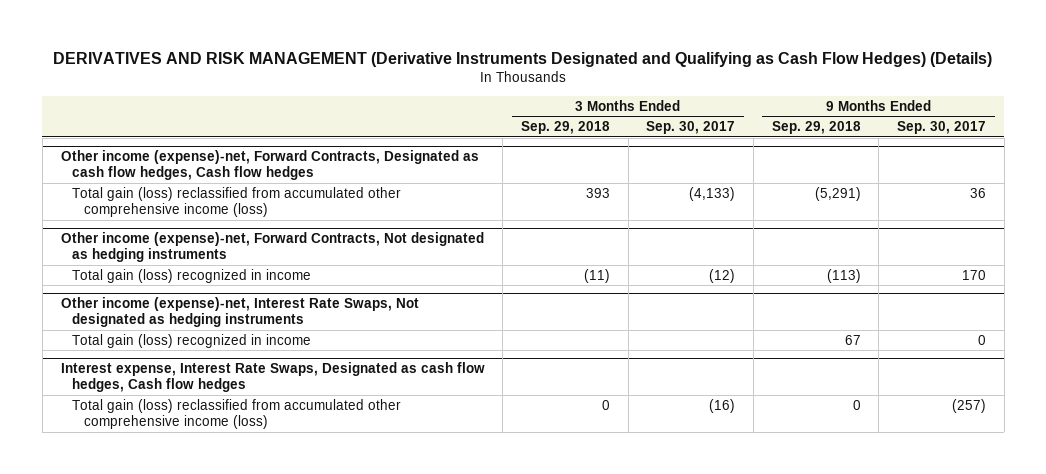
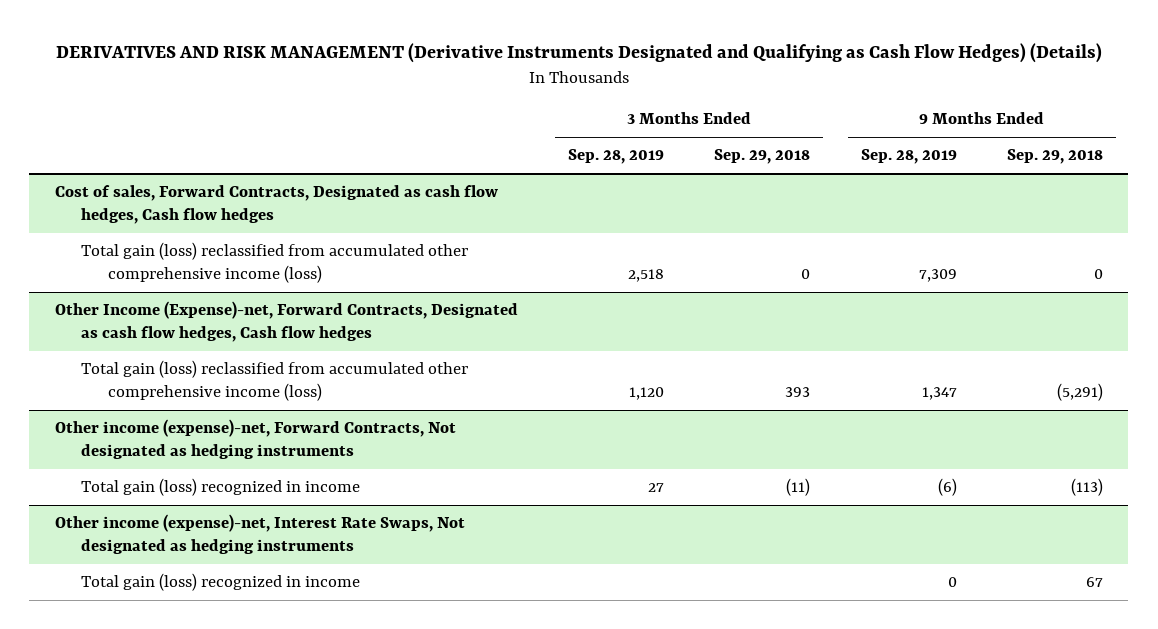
[646,121,736,135] Sep. 30, 2017 -> none
[896,121,986,135] Sep. 30, 2017 -> none
none -> [567,149,664,165] Sep. 28, 2019
none -> [860,149,957,165] Sep. 28, 2019
none -> [54,185,498,225] Cost of sales, Forward Contracts, Designated as cash flow hedges, Cash flow hedges
none -> [81,242,469,284] Total gain (loss) reclassified from accumulated other comprehensive income (loss)
[60,150,479,181] Other income (expense)-net, Forward Contracts, Designated as cash flow hedges, Cash flow hedges -> [54,301,518,343] Other Income (Expense)-net, Forward Contracts, Designated as cash flow hedges, Cash flow hedges
[60,362,485,393] Interest expense, Interest Rate Swaps, Designated as cash flow hedges, Cash flow hedges -> none
[72,398,402,430] Total gain (loss) reclassified from accumulated other comprehensive income (loss) -> none

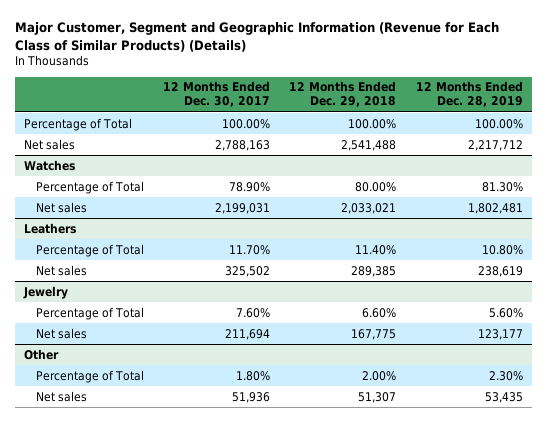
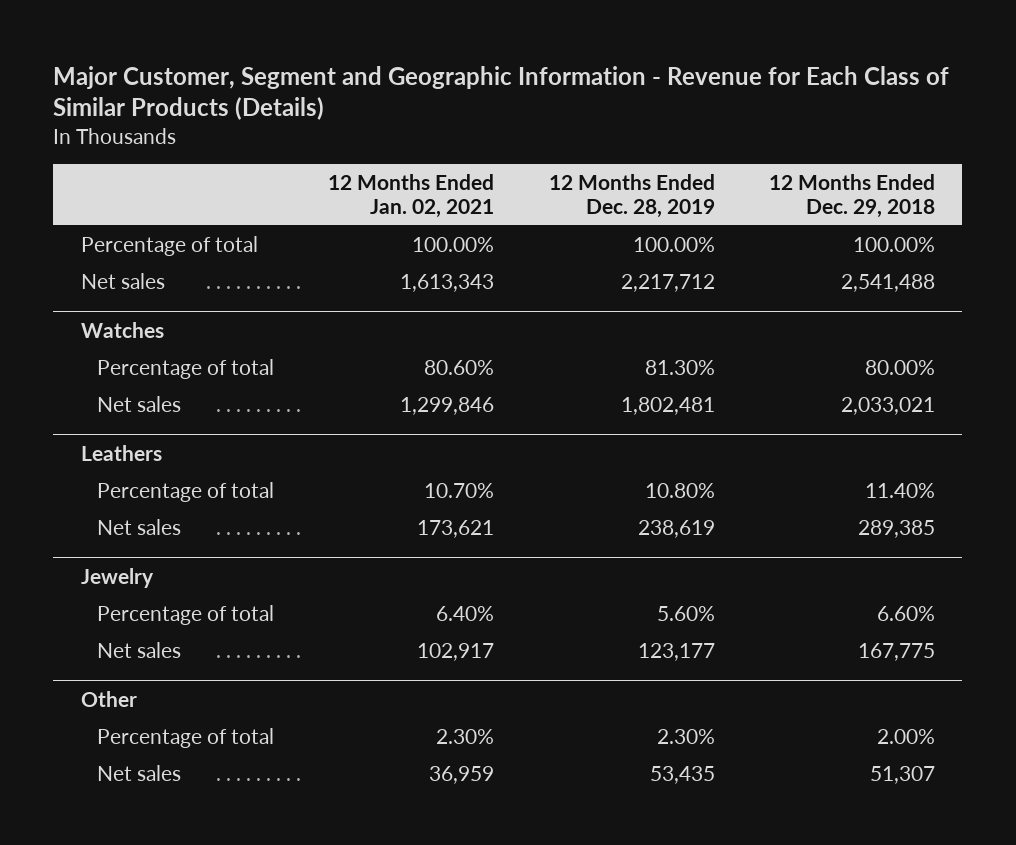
[14,22,499,52] Major Customer, Segment and Geographic Information (Revenue for Each Class of Similar Products) (Details) -> [53,65,950,121] Major Customer, Segment and Geographic Information - Revenue for Each Class of Similar Products (Details)
[162,81,270,108] 12 Months Ended Dec. 30, 2017 -> none
none -> [328,174,495,218] 12 Months Ended Jan. 02, 2021
[24,117,133,131] Percentage of Total -> [80,235,258,256] Percentage of total
[35,180,144,194] Percentage of Total -> [96,358,274,379] Percentage of total
[35,243,144,257] Percentage of Total -> [96,481,274,502] Percentage of total
[35,306,144,320] Percentage of Total -> [96,604,274,625] Percentage of total
[35,369,144,383] Percentage of Total -> [96,727,274,748] Percentage of total

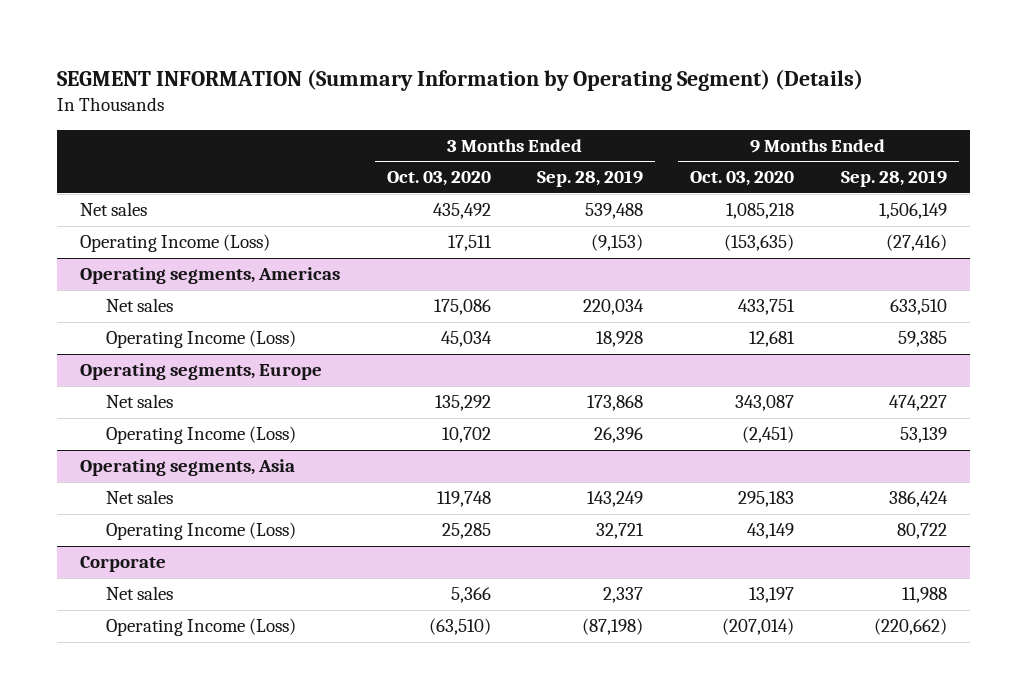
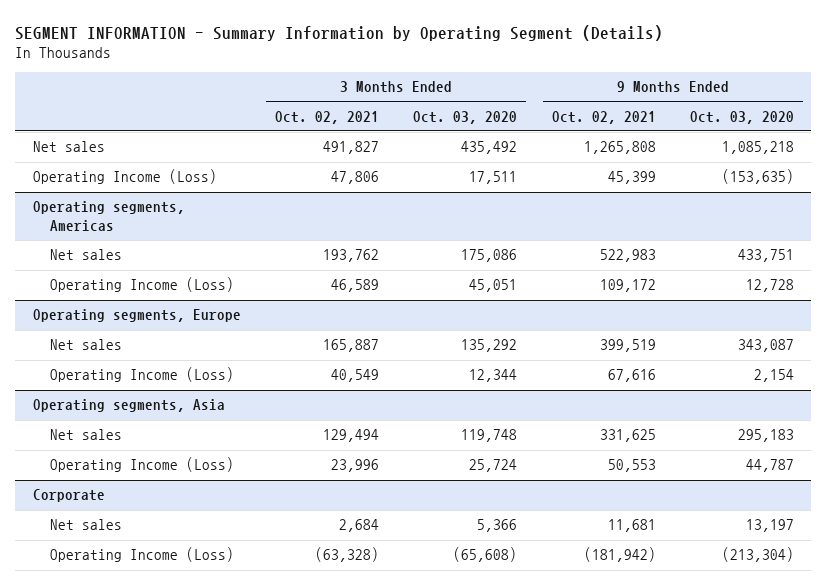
[56,68,863,91] SEGMENT INFORMATION (Summary Information by Operating Segment) (Details) -> [15,24,664,41] SEGMENT INFORMATION - Summary Information by Operating Segment (Details)
[537,170,644,188] Sep. 28, 2019 -> none
[840,170,947,188] Sep. 28, 2019 -> none
none -> [274,110,379,124] Oct. 02, 2021
none -> [551,110,656,124] Oct. 02, 2021
[440,331,492,348] 45,034 -> [469,279,518,293] 45,051
[749,331,796,348] 12,681 -> [745,279,794,293] 12,728
[441,427,491,444] 10,702 -> [469,369,518,383] 12,344
[742,426,795,444] (2,451) -> [753,369,794,383] 2,154
[441,523,491,540] 25,285 -> [469,459,518,473] 25,724
[747,523,795,540] 43,149 -> [745,459,794,473] 44,787
[428,618,491,636] (63,510) -> [453,547,518,563] (65,608)
[722,618,795,636] (207,014) -> [721,547,794,563] (213,304)

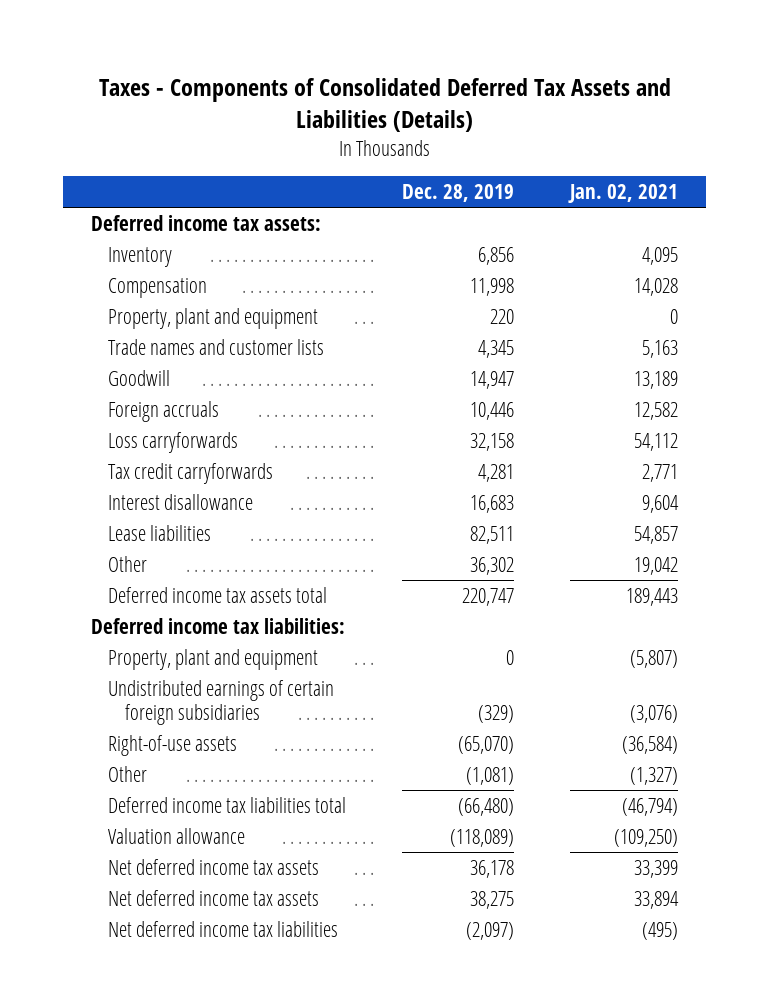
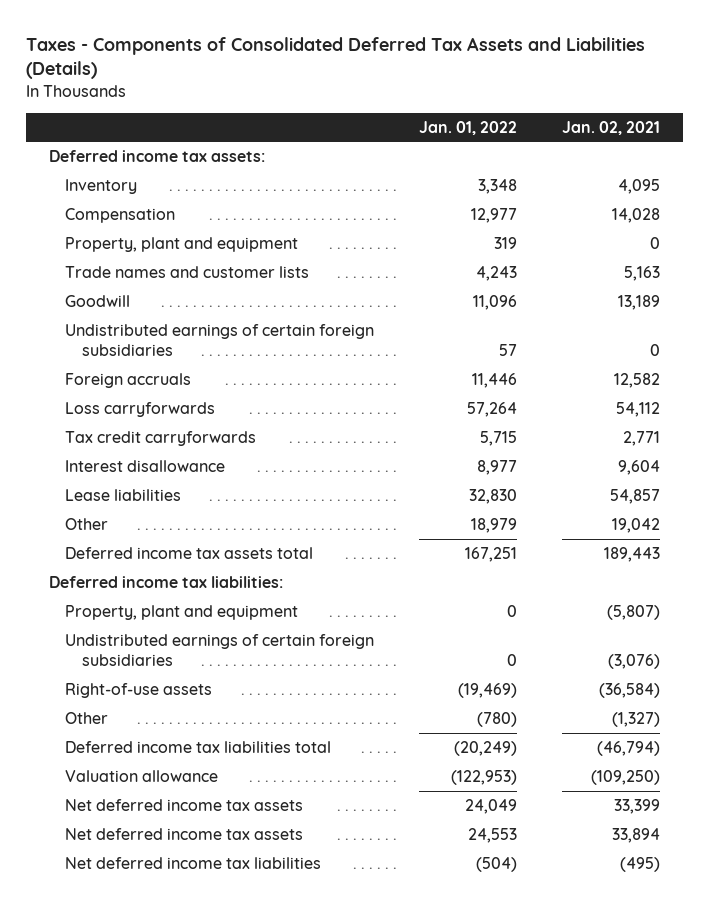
[402,184,515,203] Dec. 28, 2019 -> none
none -> [419,120,518,135] Jan. 01, 2022
none -> [65,323,375,357] Undistributed earnings of certain foreign subsidiaries

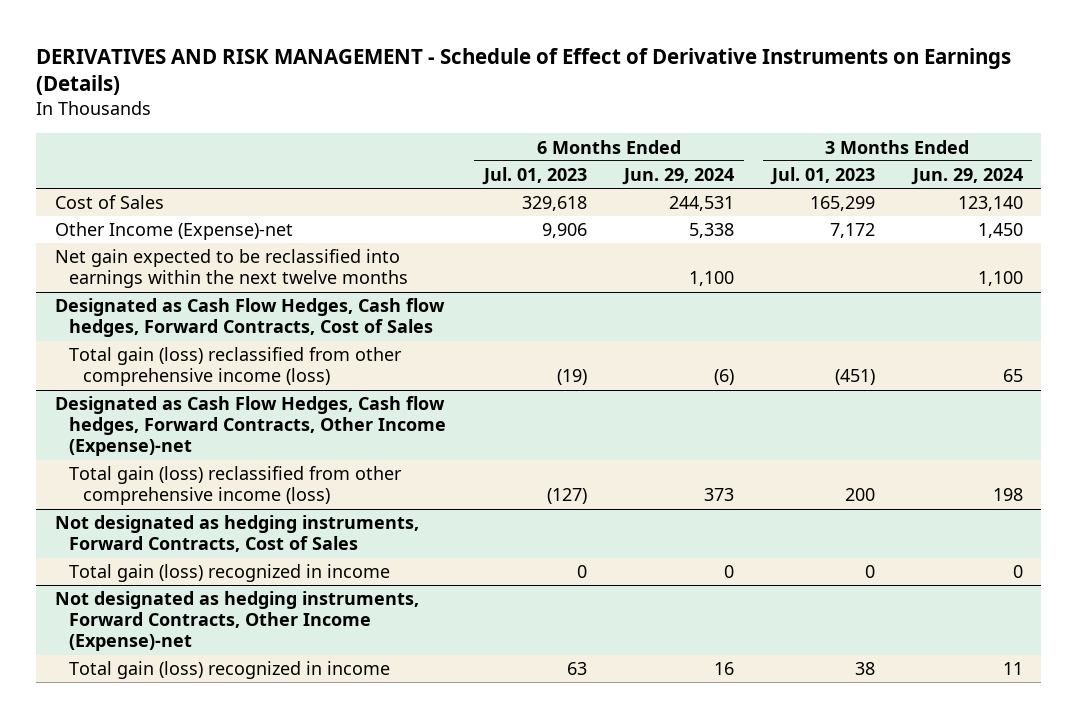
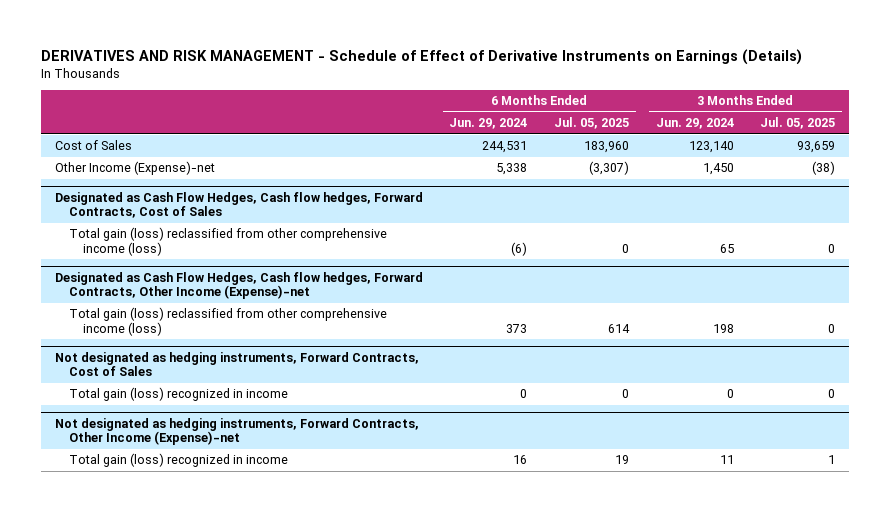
[481,167,587,186] Jul. 01, 2023 -> none
[769,167,875,186] Jul. 01, 2023 -> none
none -> [553,117,629,130] Jul. 05, 2025
none -> [760,117,836,130] Jul. 05, 2025
[54,249,409,289] Net gain expected to be reclassified into earnings within the next twelve months -> none

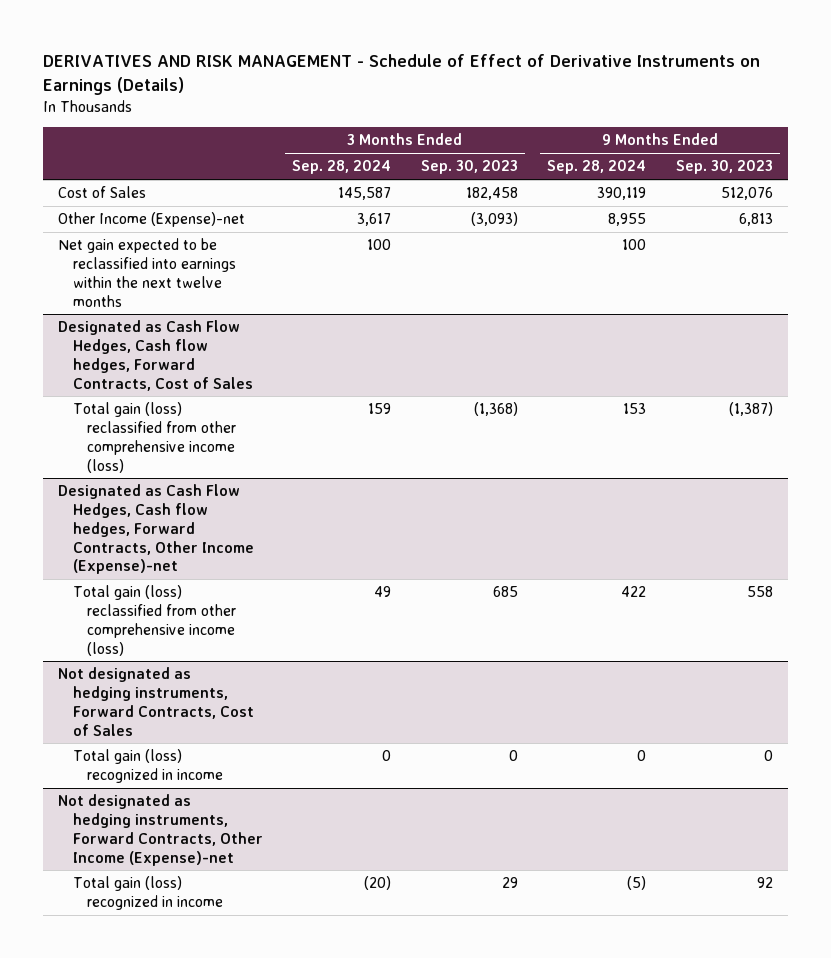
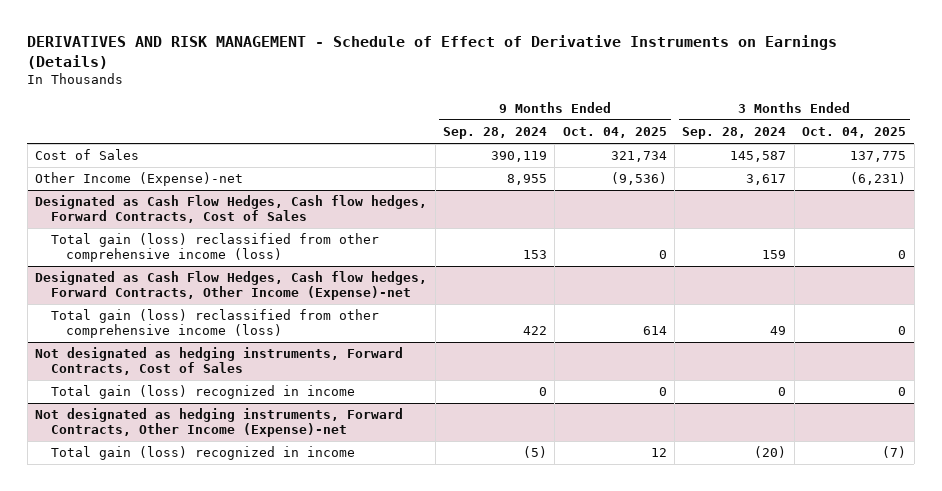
[420,160,518,175] Sep. 30, 2023 -> none
[675,160,773,175] Sep. 30, 2023 -> none
none -> [562,127,667,139] Oct. 04, 2025
none -> [802,127,907,139] Oct. 04, 2025
[58,238,236,307] Net gain expected to be reclassified into earnings within the next twelve months -> none

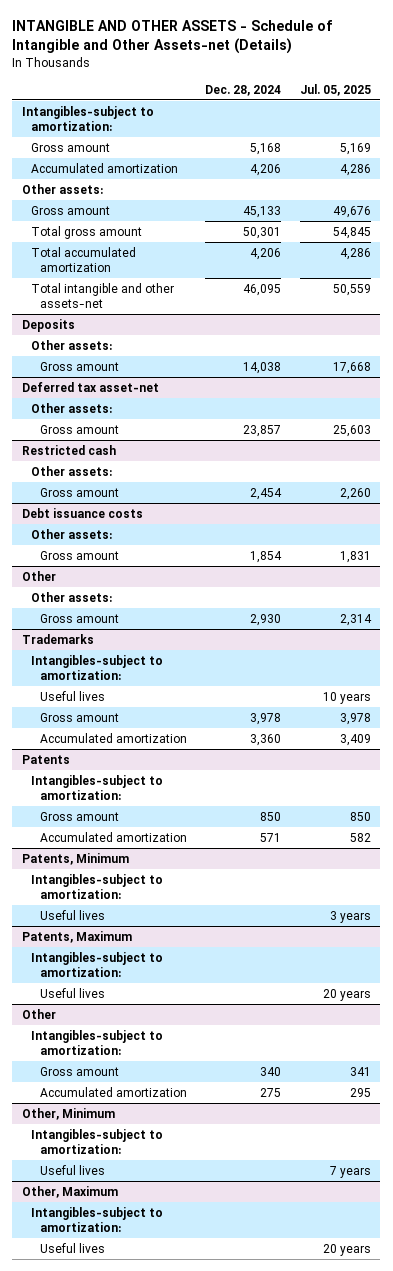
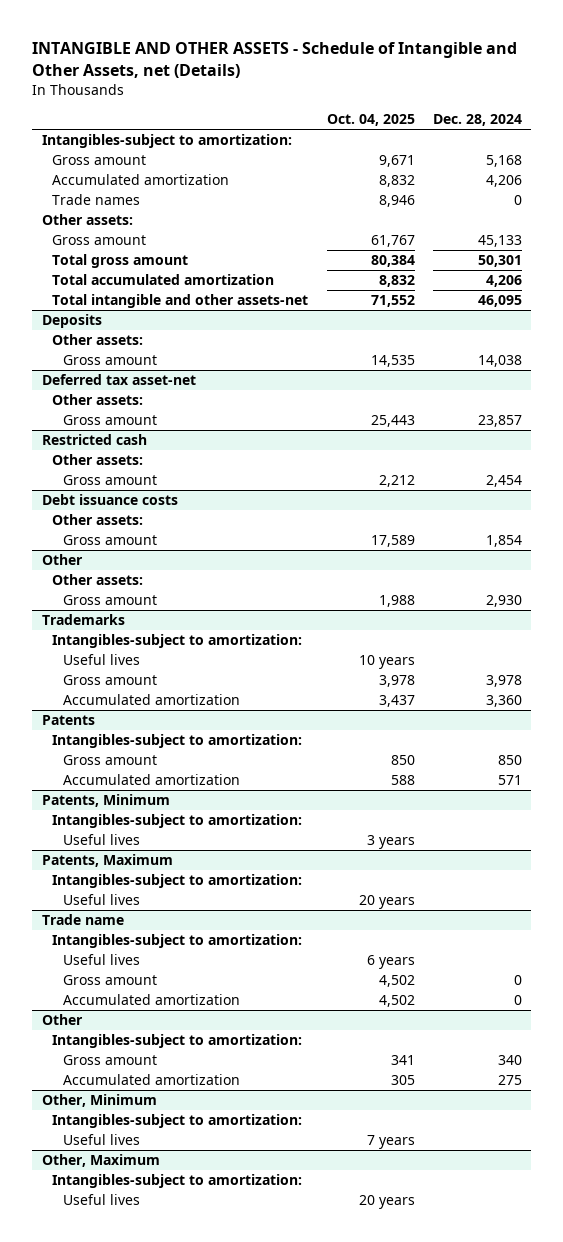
[12,20,334,55] INTANGIBLE AND OTHER ASSETS - Schedule of Intangible and Other Assets-net (Details) -> [32,42,518,78] INTANGIBLE AND OTHER ASSETS - Schedule of Intangible and Other Assets, net (Details)
[300,83,372,96] Jul. 05, 2025 -> none
none -> [326,113,415,126] Oct. 04, 2025
none -> [52,194,141,206] Trade names
none -> [41,914,124,926] Trade name
none -> [52,934,303,949] Intangibles-subject to amortization:
none -> [63,954,141,966] Useful lives
none -> [63,975,158,986] Gross amount
none -> [63,994,241,1006] Accumulated amortization

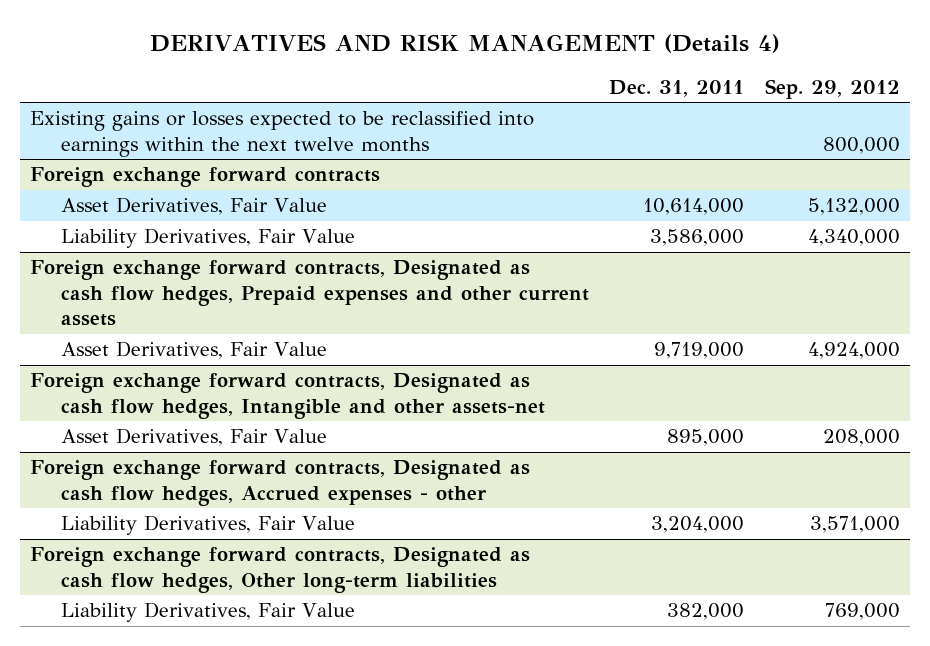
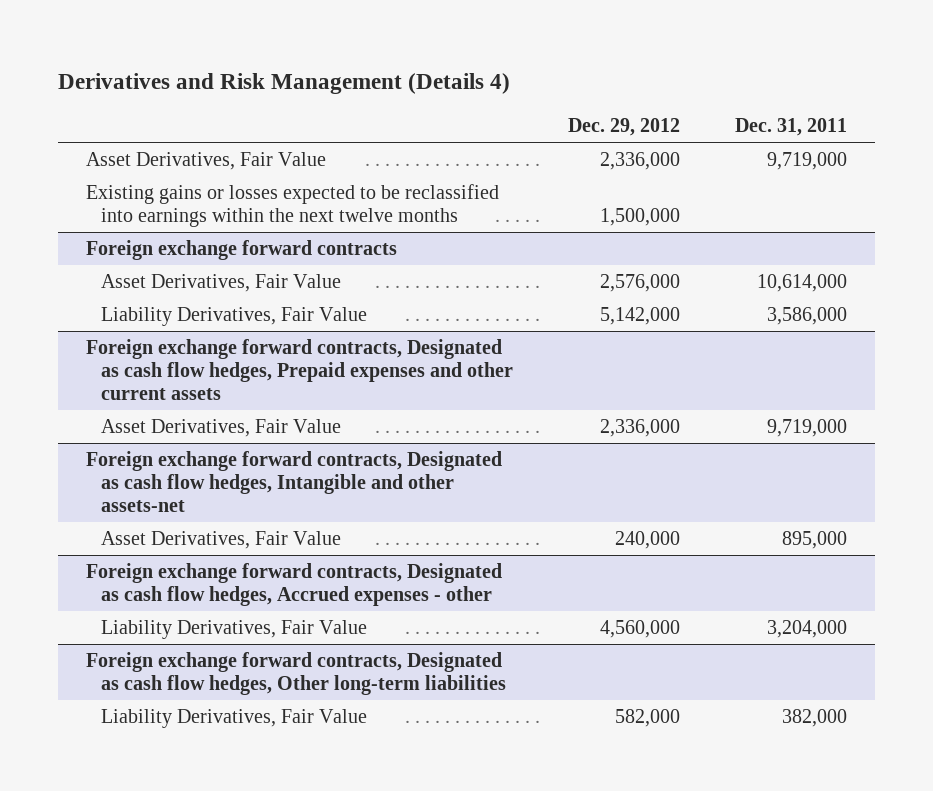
[150,34,781,54] DERIVATIVES AND RISK MANAGEMENT (Details 4) -> [58,73,511,95] Derivatives and Risk Management (Details 4)
[764,79,900,100] Sep. 29, 2012 -> none
none -> [568,118,681,137] Dec. 29, 2012
none -> [86,151,327,170] Asset Derivatives, Fair Value

